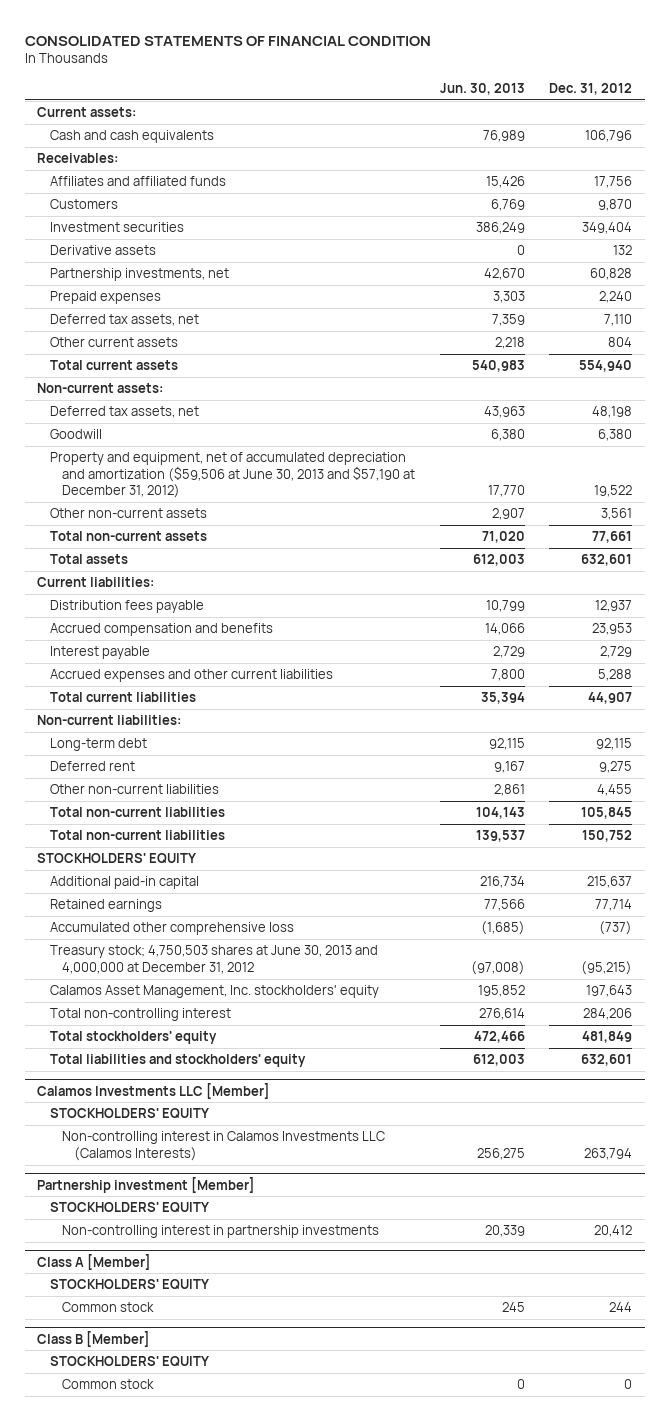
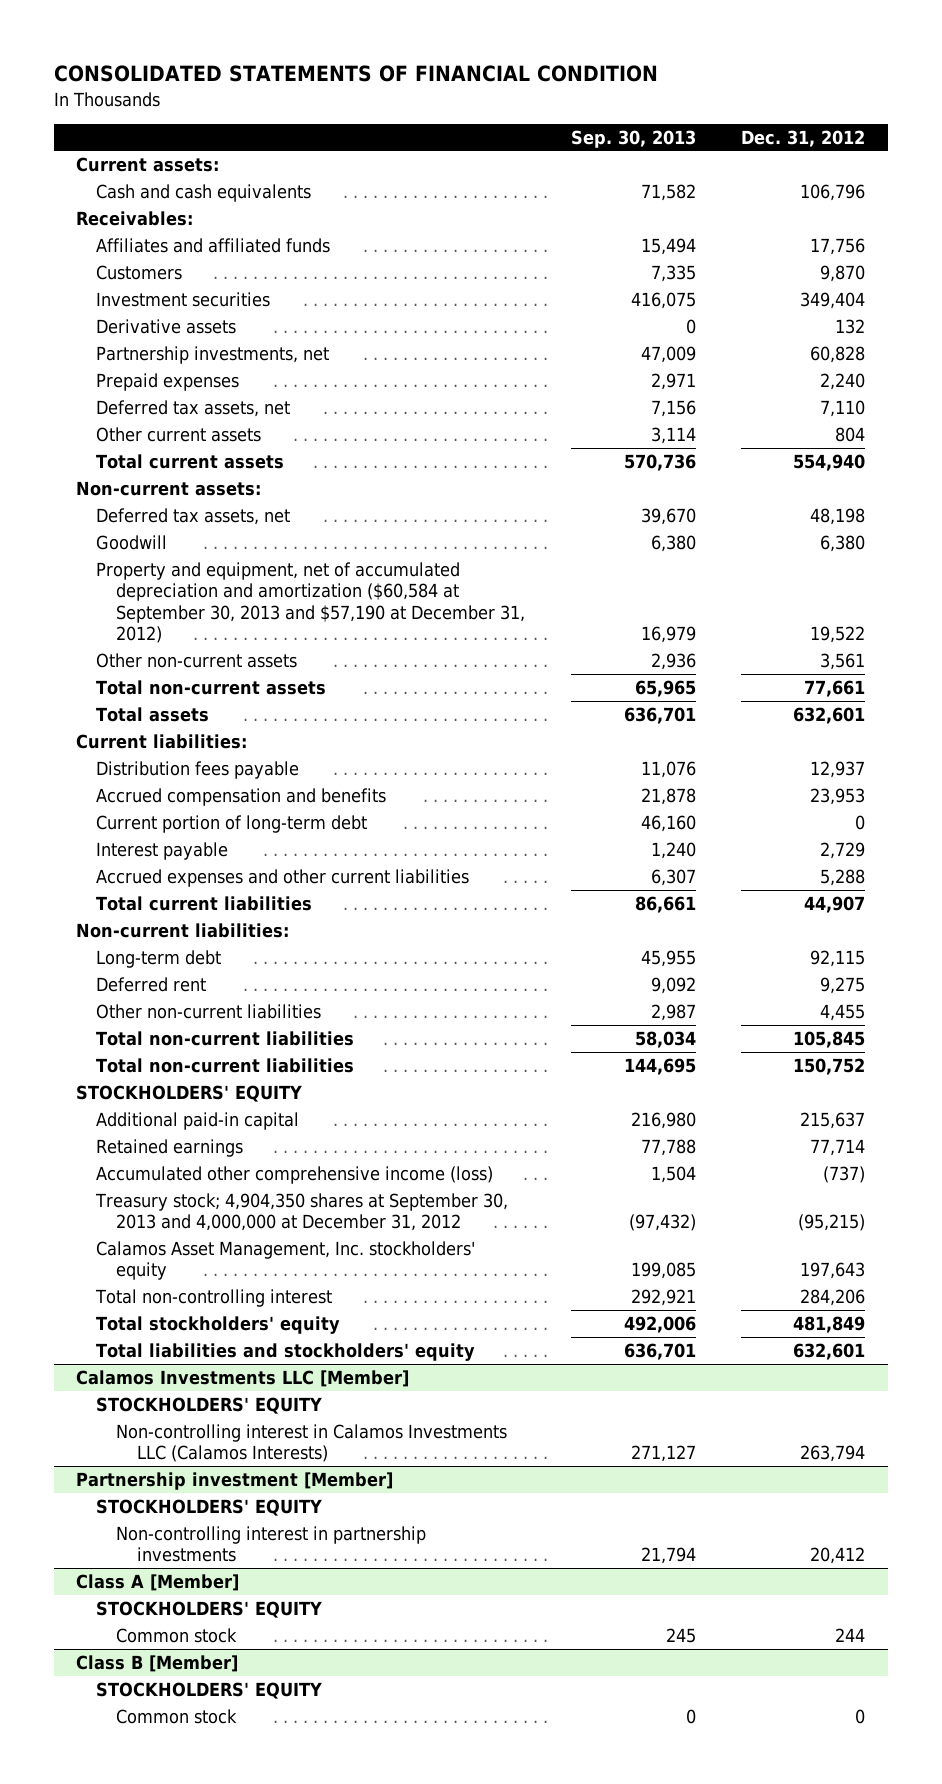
[439,83,525,96] Jun. 30, 2013 -> none
none -> [570,129,696,148] Sep. 30, 2013
[49,452,415,499] Property and equipment, net of accumulated depreciation and amortization ($59,506 at June 30, 2013 and $57,190 at December 31, 2012) -> [96,561,526,644] Property and equipment, net of accumulated depreciation and amortization ($60,584 at September 30, 2013 and $57,190 at December 31, 2012)
none -> [96,814,368,833] Current portion of long-term debt
[49,922,294,936] Accumulated other comprehensive loss -> [96,1165,494,1184] Accumulated other comprehensive income (loss)
[49,945,378,974] Treasury stock; 4,750,503 shares at June 30, 2013 and 4,000,000 at December 31, 2012 -> [95,1192,509,1232] Treasury stock; 4,904,350 shares at September 30, 2013 and 4,000,000 at December 31, 2012

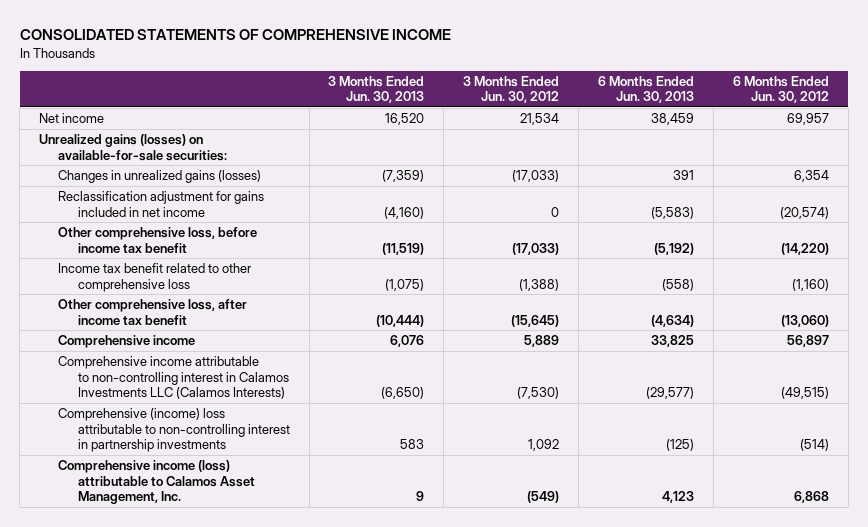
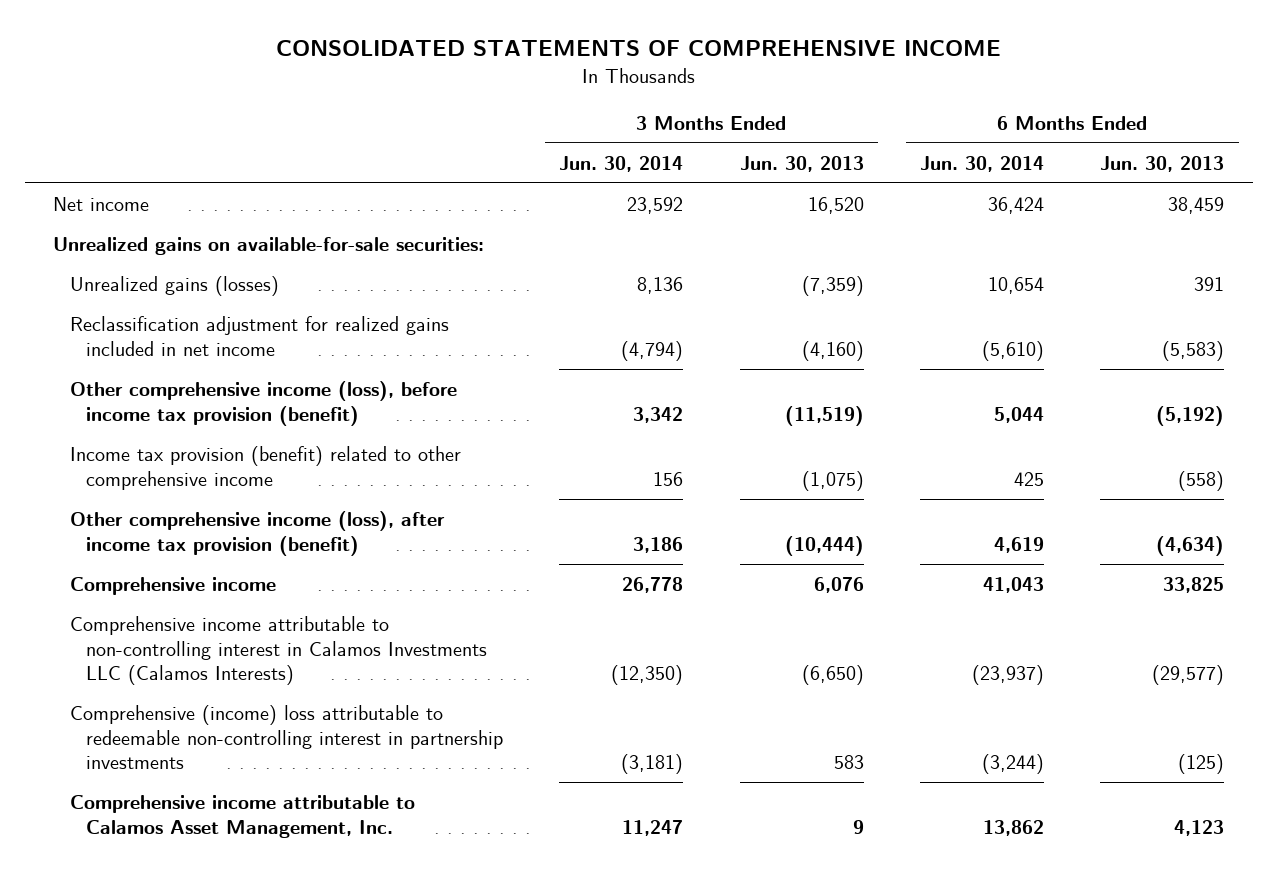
[463,75,560,104] 3 Months Ended Jun. 30, 2012 -> none
[732,75,829,104] 6 Months Ended Jun. 30, 2012 -> none
none -> [559,155,684,172] Jun. 30, 2014
none -> [919,155,1044,172] Jun. 30, 2014
[39,134,228,161] Unrealized gains (losses) on available-for-sale securities: -> [53,237,485,256] Unrealized gains on available-for-sale securities:
[58,170,262,184] Changes in unrealized gains (losses) -> [69,276,279,297] Unrealized gains (losses)
[58,191,265,217] Reclassification adjustment for gains included in net income -> [69,316,449,356] Reclassification adjustment for realized gains included in net income
[58,227,258,253] Other comprehensive loss, before income tax benefit -> [69,381,457,426] Other comprehensive income (loss), before income tax provision (benefit)
[58,263,252,292] Income tax benefit related to other comprehensive loss -> [69,446,461,490] Income tax provision (benefit) related to other comprehensive income
[58,299,248,325] Other comprehensive loss, after income tax benefit -> [69,511,445,556] Other comprehensive income (loss), after income tax provision (benefit)
[58,408,290,452] Comprehensive (income) loss attributable to non-controlling interest in partnership investments -> [69,705,503,770] Comprehensive (income) loss attributable to redeemable non-controlling interest in partnership investments
[58,460,255,504] Comprehensive income (loss) attributable to Calamos Asset Management, Inc. -> [69,795,415,838] Comprehensive income attributable to Calamos Asset Management, Inc.

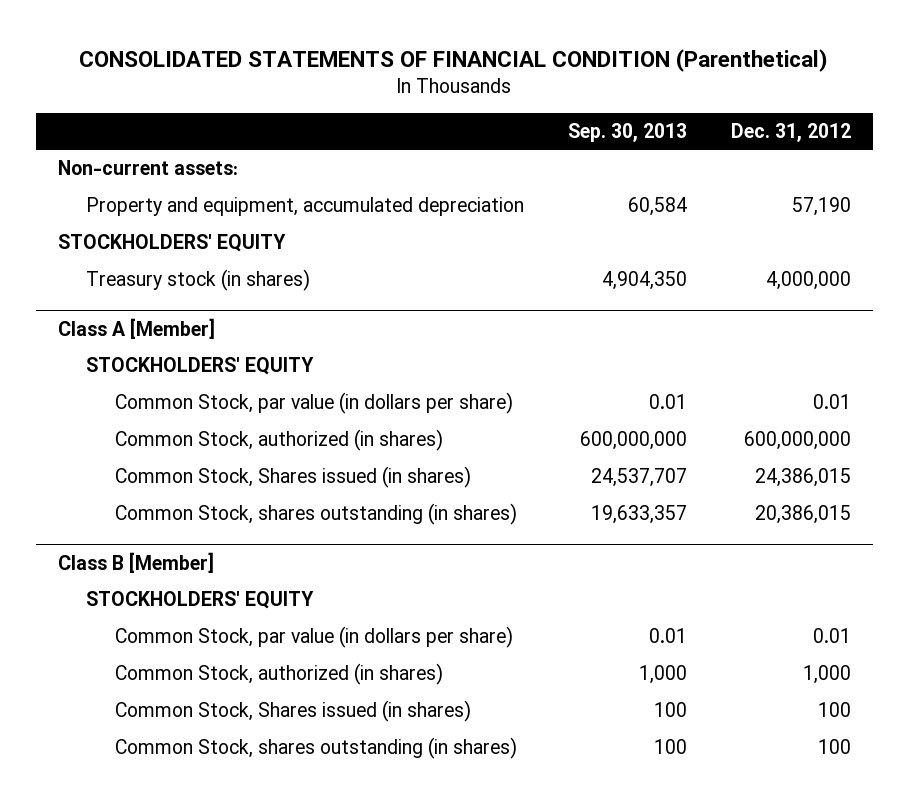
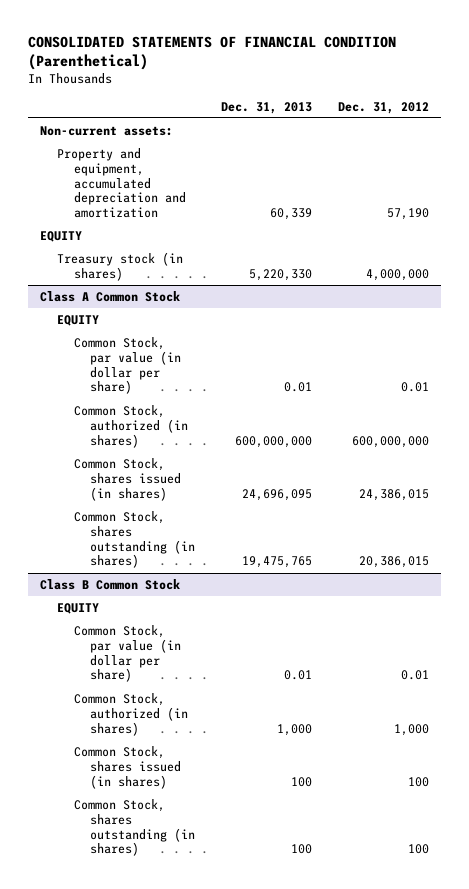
[568,123,688,143] Sep. 30, 2013 -> none
none -> [220,101,312,114] Dec. 31, 2013
[86,197,525,217] Property and equipment, accumulated depreciation -> [56,147,186,219] Property and equipment, accumulated depreciation and amortization
[58,234,287,253] STOCKHOLDERS' EQUITY -> [40,230,83,242] EQUITY
[58,317,216,339] Class A [Member] -> none
none -> [40,290,181,302] Class A Common Stock
[86,357,315,376] STOCKHOLDERS' EQUITY -> [56,314,99,326] EQUITY
[114,392,513,415] Common Stock, par value (in dollars per share) -> [73,336,182,395] Common Stock, par value (in dollar per share)
[114,466,471,489] Common Stock, Shares issued (in shares) -> [73,457,182,501] Common Stock, shares issued (in shares)
[58,551,215,573] Class B [Member] -> none
none -> [40,578,181,590] Class B Common Stock
[86,591,315,610] STOCKHOLDERS' EQUITY -> [56,602,99,614] EQUITY
[114,626,513,649] Common Stock, par value (in dollars per share) -> [73,624,182,683] Common Stock, par value (in dollar per share)
[114,700,471,723] Common Stock, Shares issued (in shares) -> [73,745,182,789] Common Stock, shares issued (in shares)

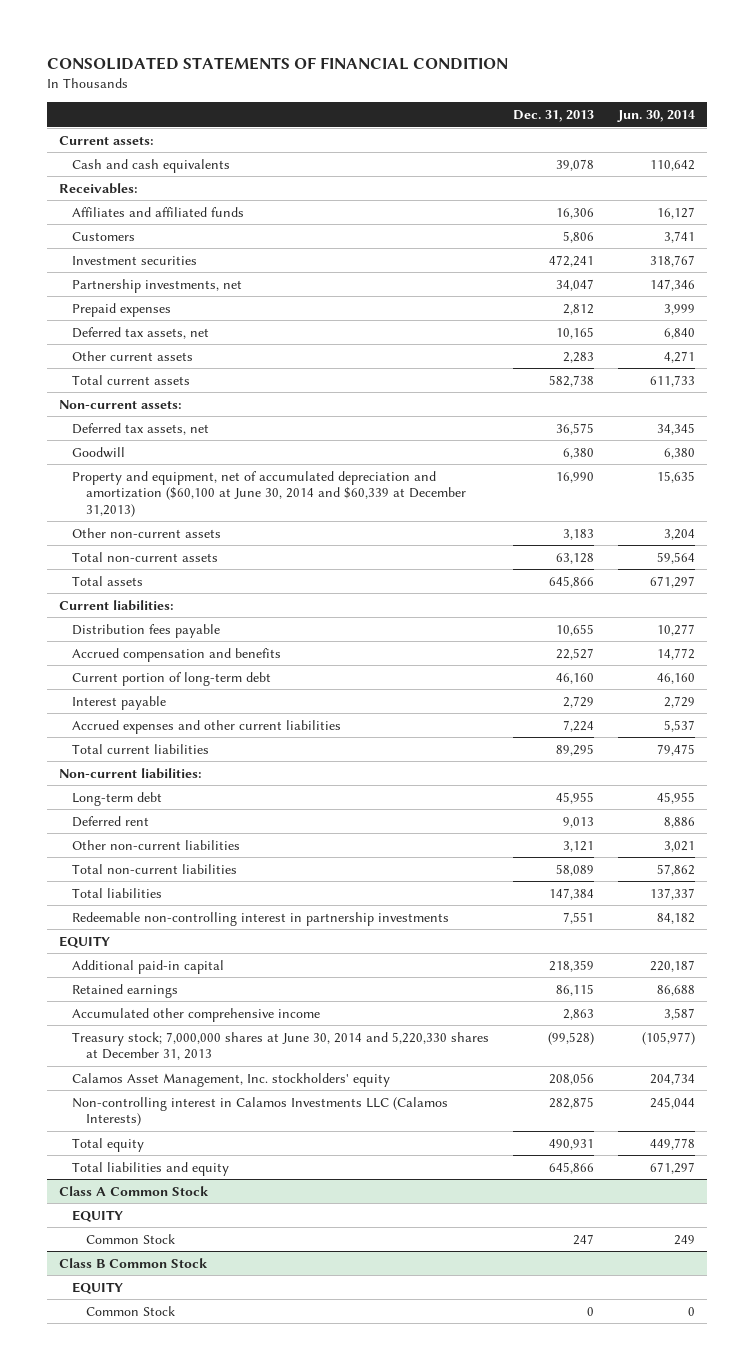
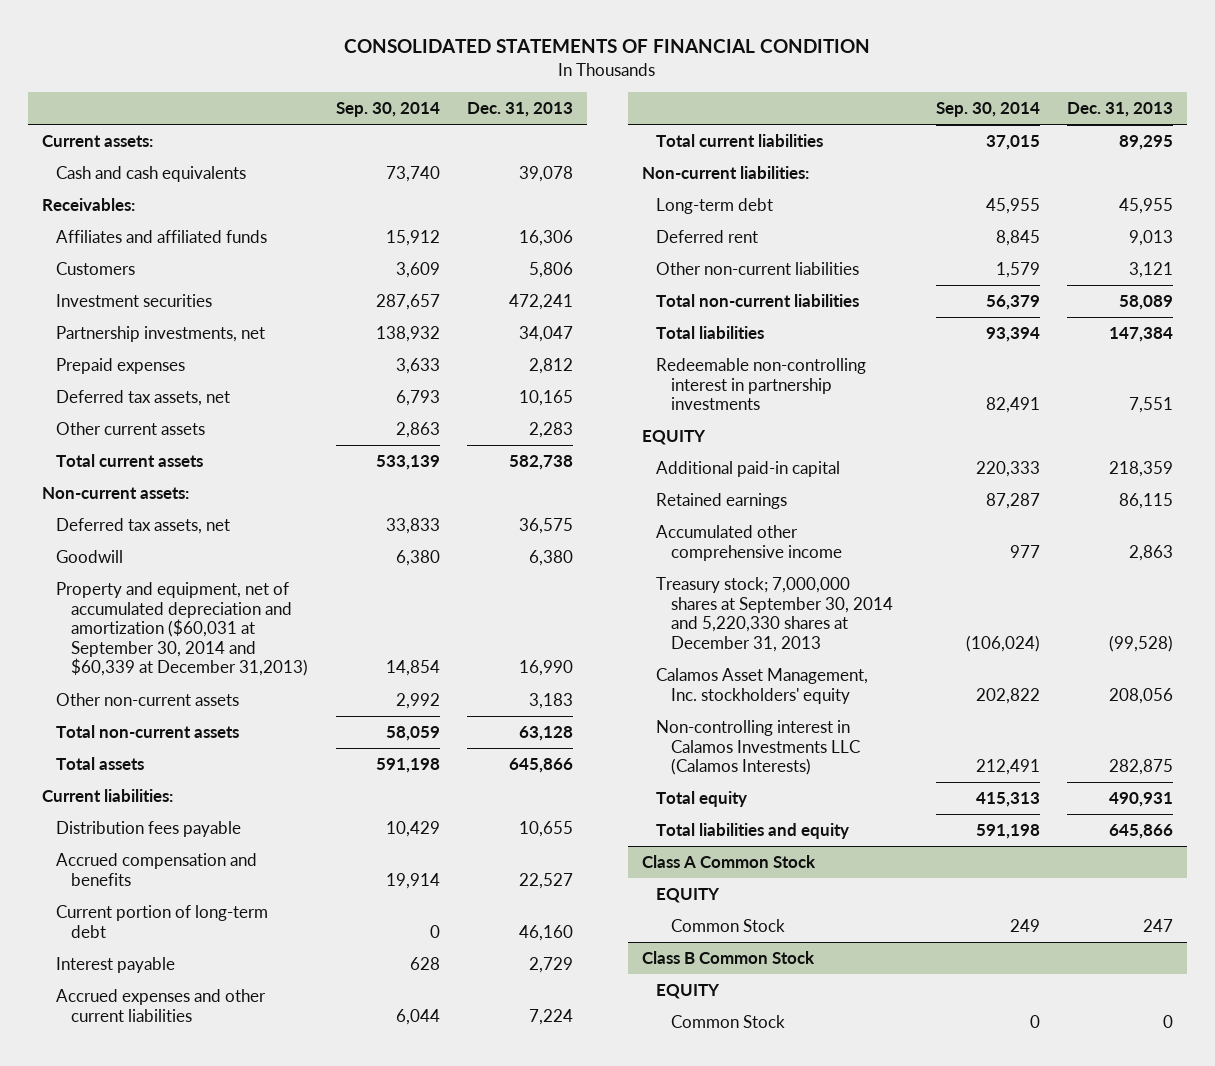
[617,110,696,123] Jun. 30, 2014 -> none
none -> [335,102,440,118] Sep. 30, 2014
[72,470,466,517] Property and equipment, net of accumulated depreciation and amortization ($60,100 at June 30, 2014 and $60,339 at December 31,2013) -> [56,581,308,677] Property and equipment, net of accumulated depreciation and amortization ($60,031 at September 30, 2014 and $60,339 at December 31,2013)
[72,1031,490,1061] Treasury stock; 7,000,000 shares at June 30, 2014 and 5,220,330 shares at December 31, 2013 -> [656,576,894,652] Treasury stock; 7,000,000 shares at September 30, 2014 and 5,220,330 shares at December 31, 2013

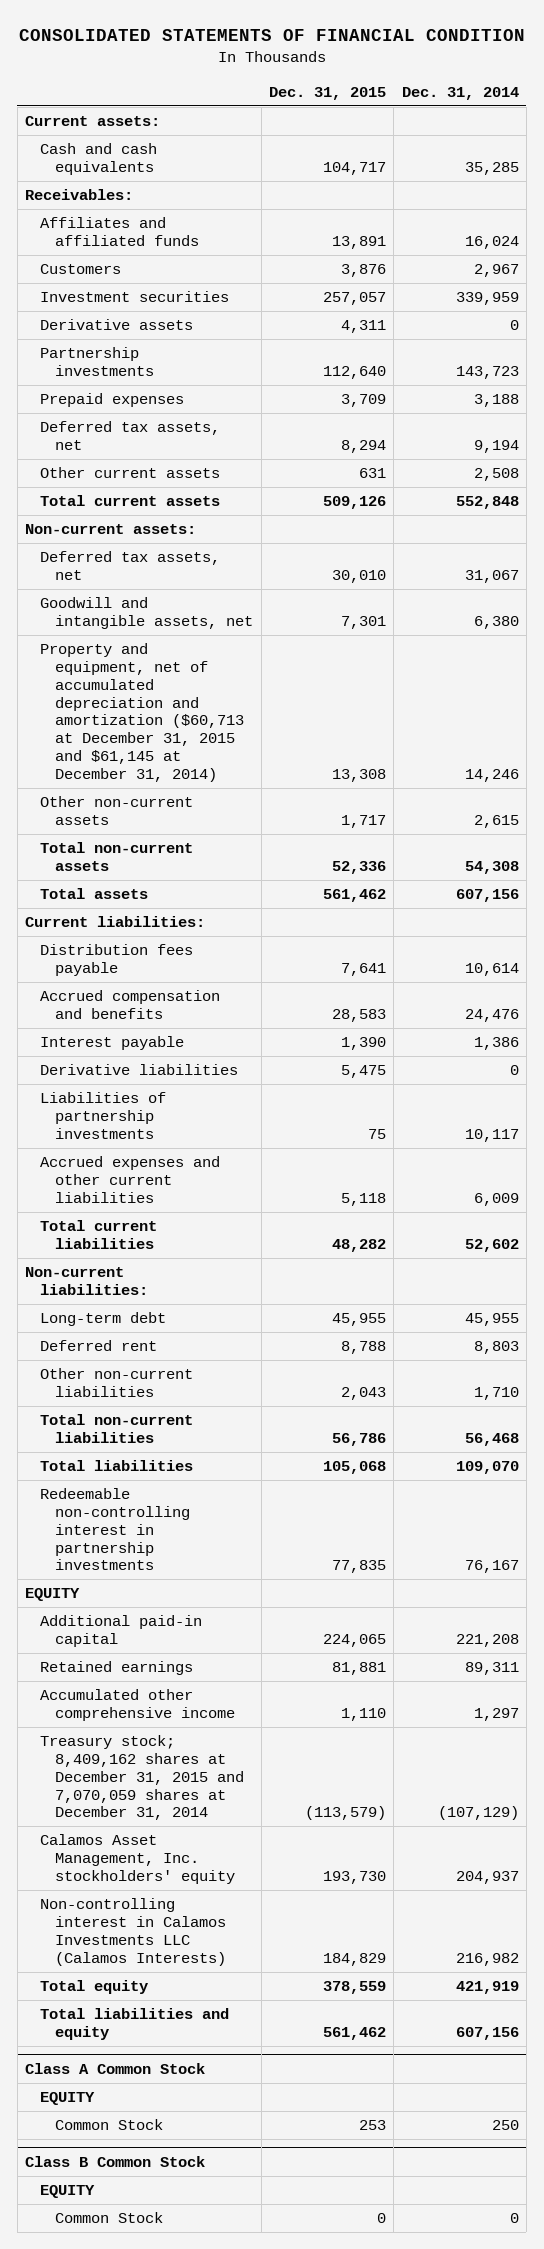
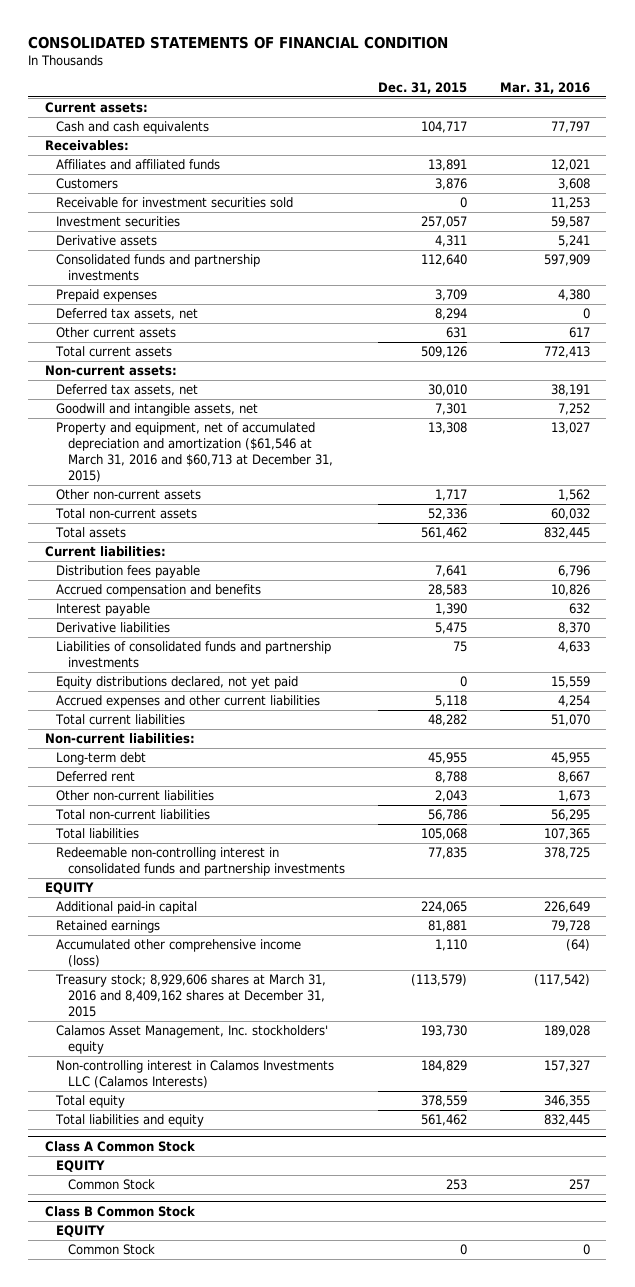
[401,86,519,100] Dec. 31, 2014 -> none
none -> [499,81,590,94] Mar. 31, 2016
none -> [56,197,294,209] Receivable for investment securities sold
[40,347,155,376] Partnership investments -> [56,254,261,282] Consolidated funds and partnership investments
[40,643,245,782] Property and equipment, net of accumulated depreciation and amortization ($60,713 at December 31, 2015 and $61,145 at December 31, 2014) -> [56,422,333,483] Property and equipment, net of accumulated depreciation and amortization ($61,546 at March 31, 2016 and $60,713 at December 31, 2015)
[40,1092,167,1139] Liabilities of partnership investments -> [56,641,332,669] Liabilities of consolidated funds and partnership investments
none -> [56,676,299,690] Equity distributions declared, not yet paid
[40,1488,191,1571] Redeemable non-controlling interest in partnership investments -> [56,847,345,877] Redeemable non-controlling interest in consolidated funds and partnership investments
[40,1689,236,1721] Accumulated other comprehensive income -> [56,939,302,968] Accumulated other comprehensive income (loss)
[40,1735,245,1821] Treasury stock; 8,409,162 shares at December 31, 2015 and 7,070,059 shares at December 31, 2014 -> [55,974,327,1018] Treasury stock; 8,929,606 shares at March 31, 2016 and 8,409,162 shares at December 31, 2015

